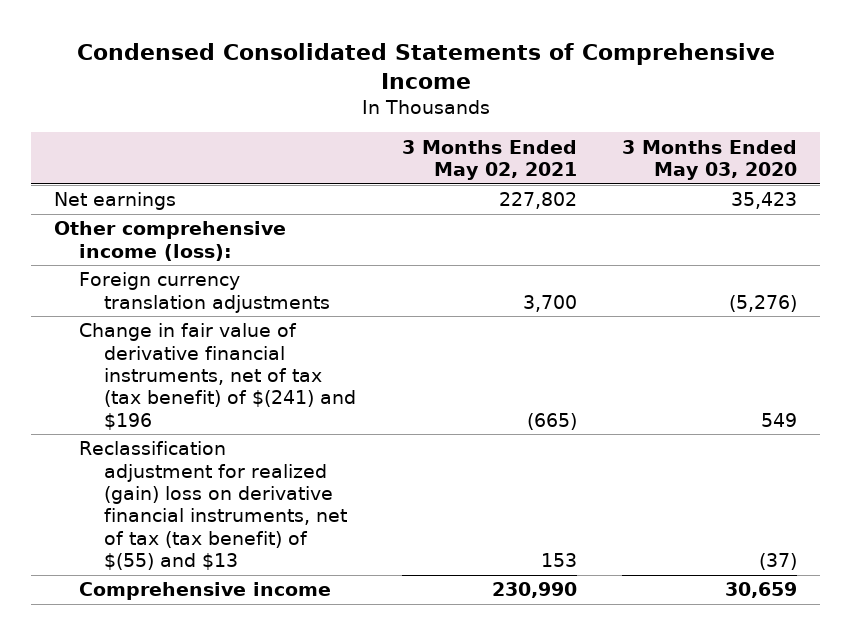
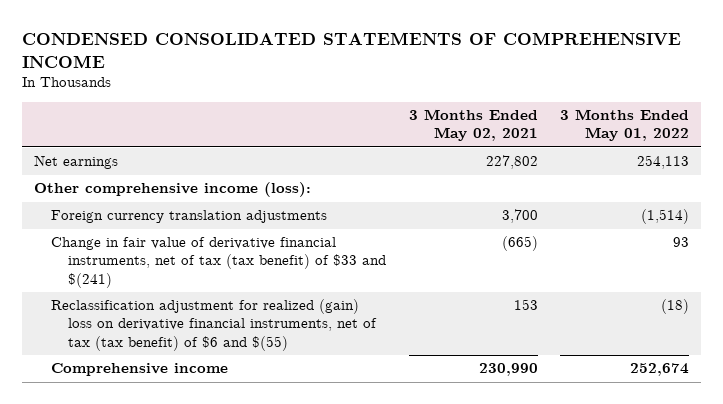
[76,42,775,89] Condensed Consolidated Statements of Comprehensive Income -> [22,31,682,68] CONDENSED CONSOLIDATED STATEMENTS OF COMPREHENSIVE INCOME
[622,139,798,181] 3 Months Ended May 03, 2020 -> none
none -> [560,109,690,142] 3 Months Ended May 01, 2022
[79,323,357,430] Change in fair value of derivative financial instruments, net of tax (tax benefit) of $(241) and $196 -> [50,237,386,288] Change in fair value of derivative financial instruments, net of tax (tax benefit) of $33 and $(241)
[79,441,348,570] Reclassification adjustment for realized (gain) loss on derivative financial instruments, net of tax (tax benefit) of $(55) and $13 -> [50,299,377,351] Reclassification adjustment for realized (gain) loss on derivative financial instruments, net of tax (tax benefit) of $6 and $(55)

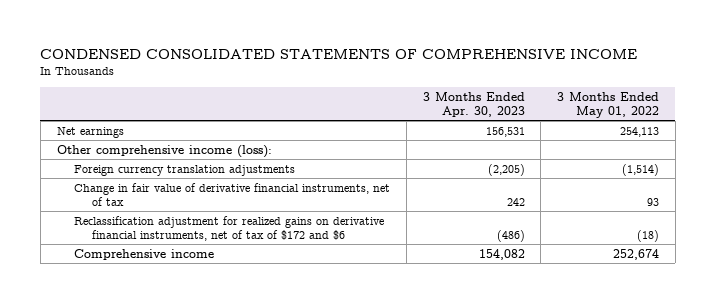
[408,109,538,142] 3 Months Ended May 02, 2021 -> none
none -> [422,91,525,117] 3 Months Ended Apr. 30, 2023
[50,237,386,288] Change in fair value of derivative financial instruments, net of tax (tax benefit) of $33 and $(241) -> [74,182,391,206] Change in fair value of derivative financial instruments, net of tax
[50,299,377,351] Reclassification adjustment for realized (gain) loss on derivative financial instruments, net of tax (tax benefit) of $6 and $(55) -> [74,215,385,241] Reclassification adjustment for realized gains on derivative financial instruments, net of tax of $172 and $6

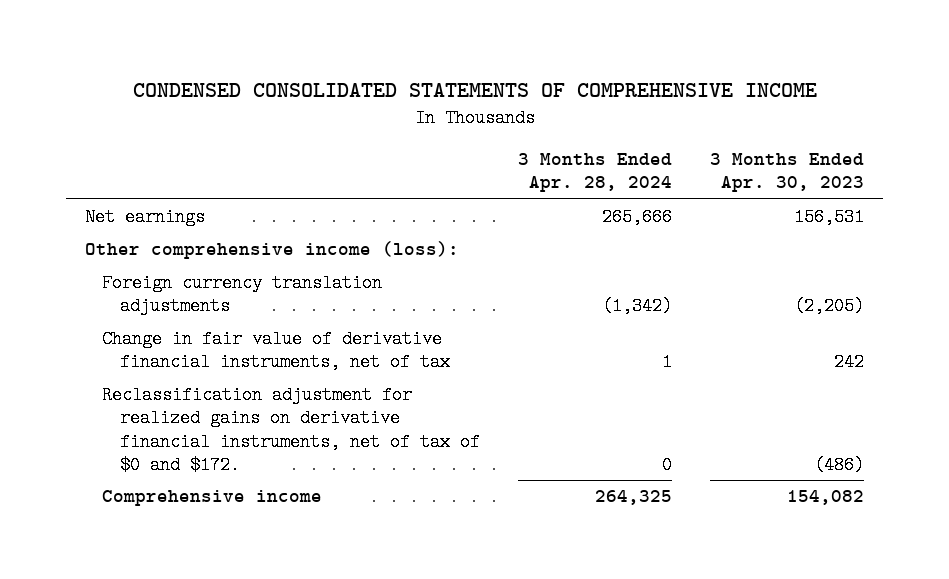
[556,91,659,118] 3 Months Ended May 01, 2022 -> none
none -> [517,153,672,193] 3 Months Ended Apr. 28, 2024
[74,215,385,241] Reclassification adjustment for realized gains on derivative financial instruments, net of tax of $172 and $6 -> [102,386,480,474] Reclassification adjustment for realized gains on derivative financial instruments, net of tax of $0 and $172.

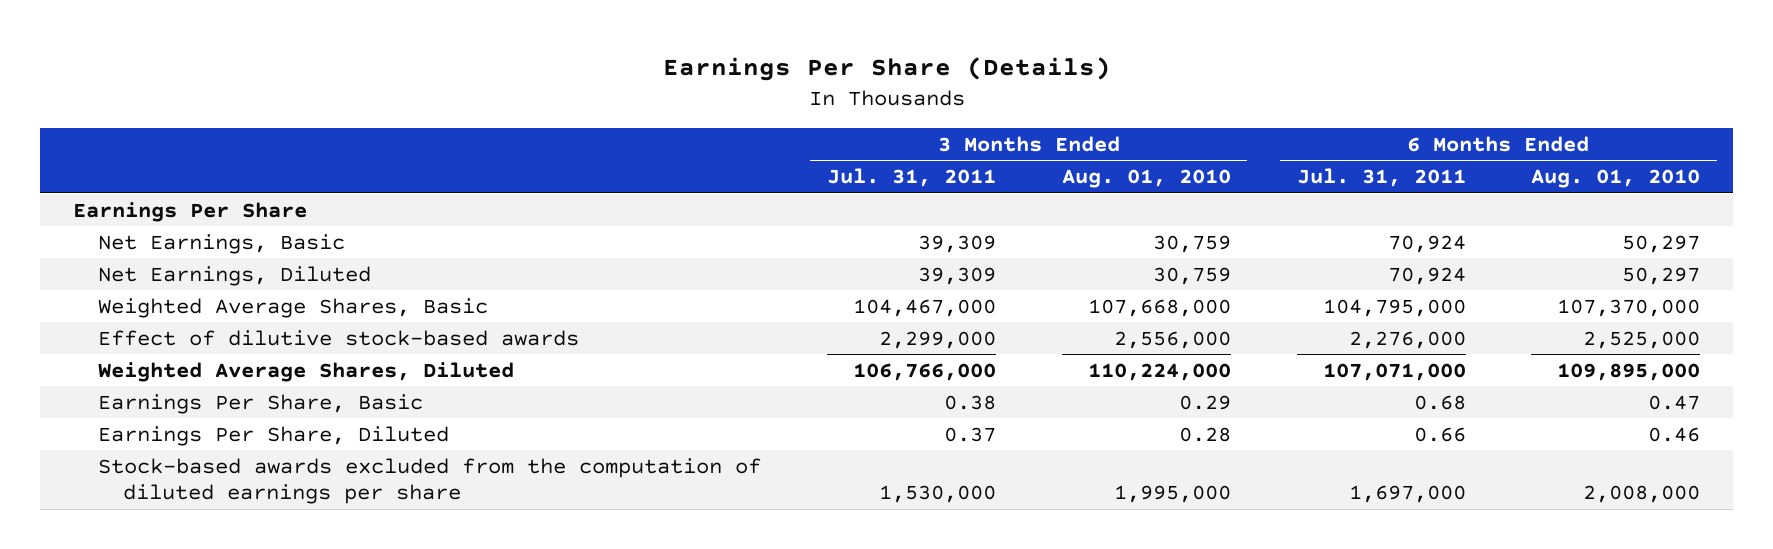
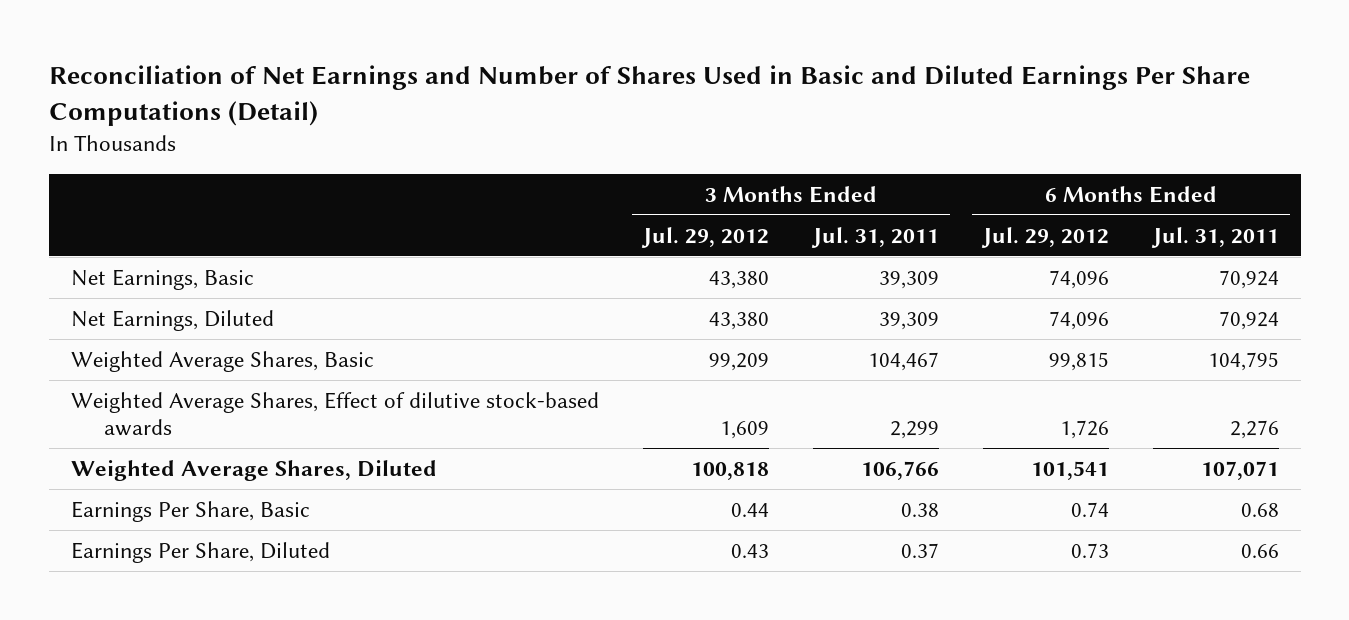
[662,57,1111,82] Earnings Per Share (Details) -> [48,65,1250,126] Reconciliation of Net Earnings and Number of Shares Used in Basic and Diluted Earnings Per Share Computations (Detail)
[1061,169,1231,189] Aug. 01, 2010 -> none
[1531,169,1701,189] Aug. 01, 2010 -> none
none -> [640,226,769,248] Jul. 29, 2012
none -> [980,226,1109,248] Jul. 29, 2012
[73,201,308,222] Earnings Per Share -> none
[852,298,996,317] 104,467,000 -> [867,351,939,371] 104,467
[1322,298,1466,317] 104,795,000 -> [1207,351,1279,371] 104,795
[98,329,580,346] Effect of dilutive stock-based awards -> [70,391,599,436] Weighted Average Shares, Effect of dilutive stock-based awards
[878,330,996,349] 2,299,000 -> [889,420,939,439] 2,299
[1348,330,1466,349] 2,276,000 -> [1229,419,1279,439] 2,276
[852,362,996,381] 106,766,000 -> [860,460,939,480] 106,766
[1322,362,1466,381] 107,071,000 -> [1200,460,1279,480] 107,071
[98,457,762,505] Stock-based awards excluded from the computation of diluted earnings per share -> none

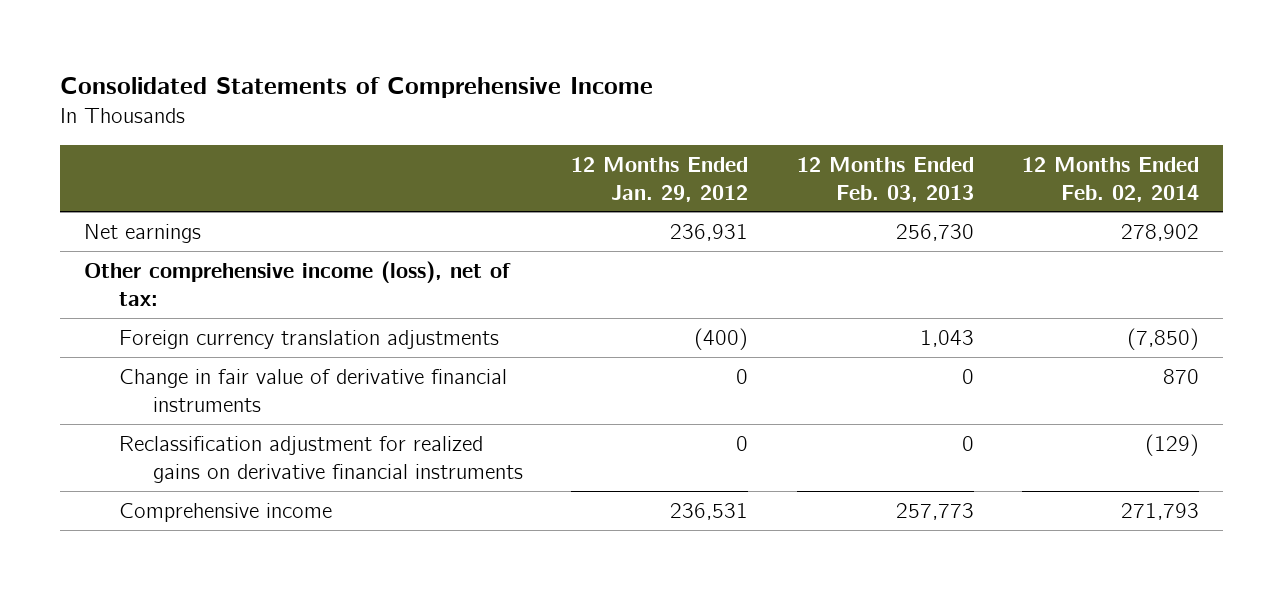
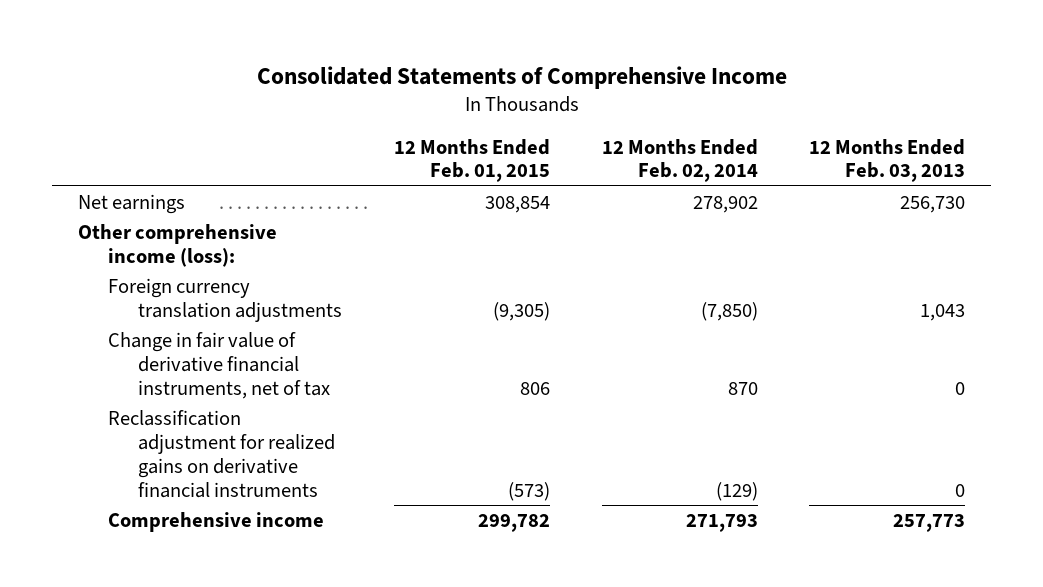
[571,156,749,202] 12 Months Ended Jan. 29, 2012 -> none
none -> [393,138,550,183] 12 Months Ended Feb. 01, 2015
[84,260,512,306] Other comprehensive income (loss), net of tax: -> [78,223,278,267] Other comprehensive income (loss):
[118,368,507,412] Change in fair value of derivative financial instruments -> [107,331,330,399] Change in fair value of derivative financial instruments, net of tax

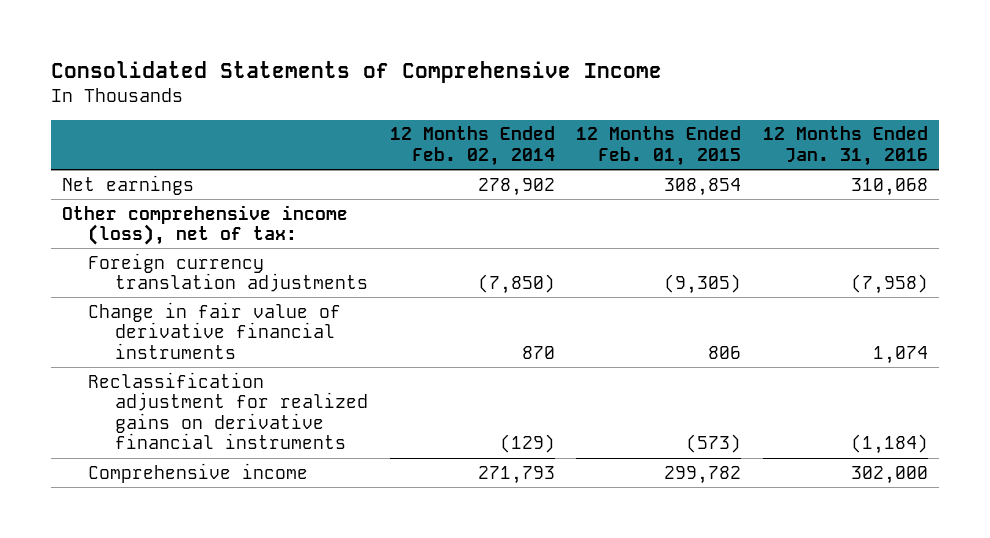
[809,138,966,183] 12 Months Ended Feb. 03, 2013 -> none
none -> [762,126,928,166] 12 Months Ended Jan. 31, 2016
[78,223,278,267] Other comprehensive income (loss): -> [61,204,348,246] Other comprehensive income (loss), net of tax:
[107,331,330,399] Change in fair value of derivative financial instruments, net of tax -> [88,301,342,359] Change in fair value of derivative financial instruments

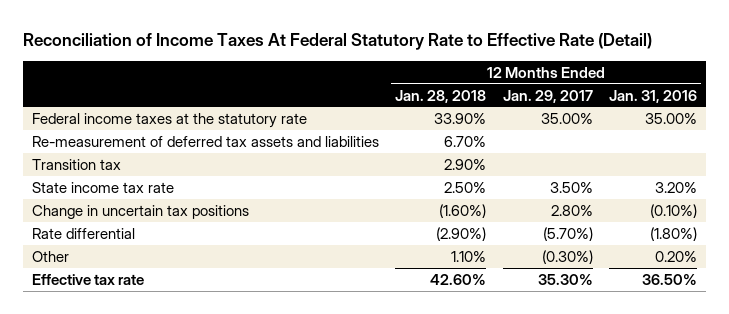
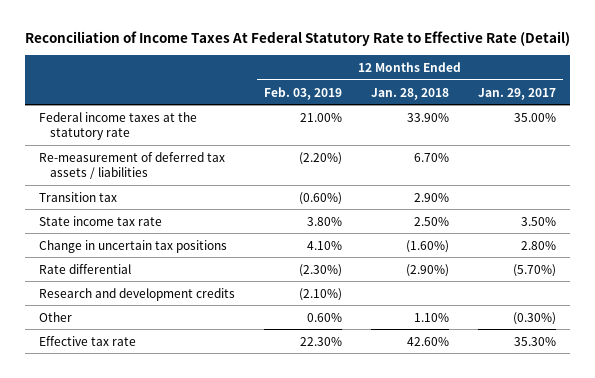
[609,89,698,103] Jan. 31, 2016 -> none
none -> [264,86,343,100] Feb. 03, 2019
[31,135,379,147] Re-measurement of deferred tax assets and liabilities -> [39,151,226,180] Re-measurement of deferred tax assets / liabilities
none -> [39,287,236,301] Research and development credits

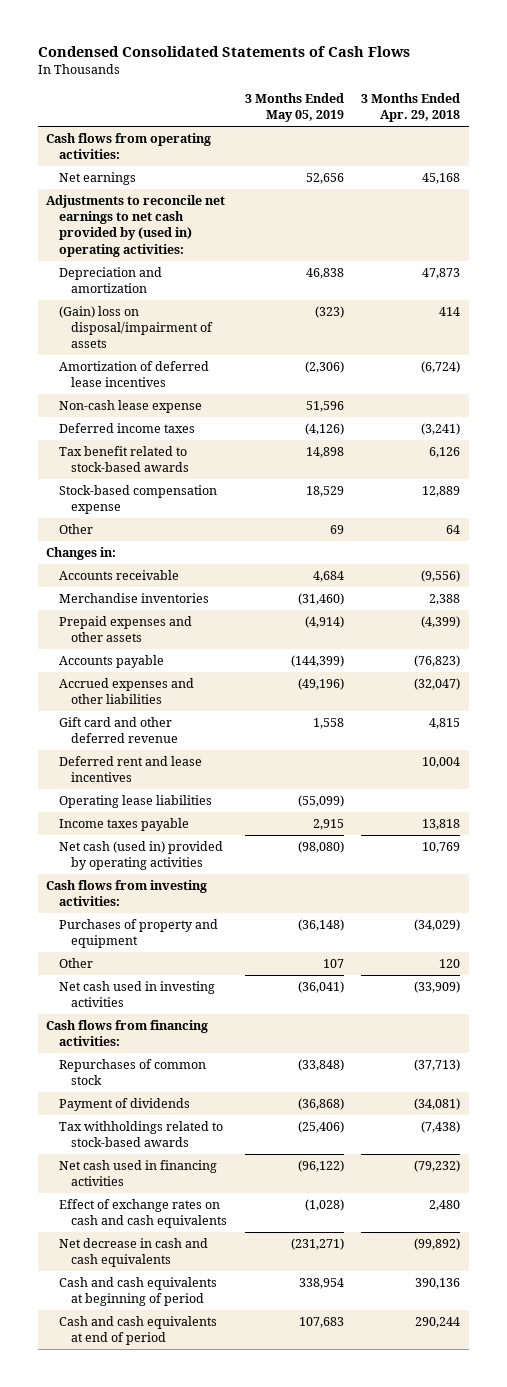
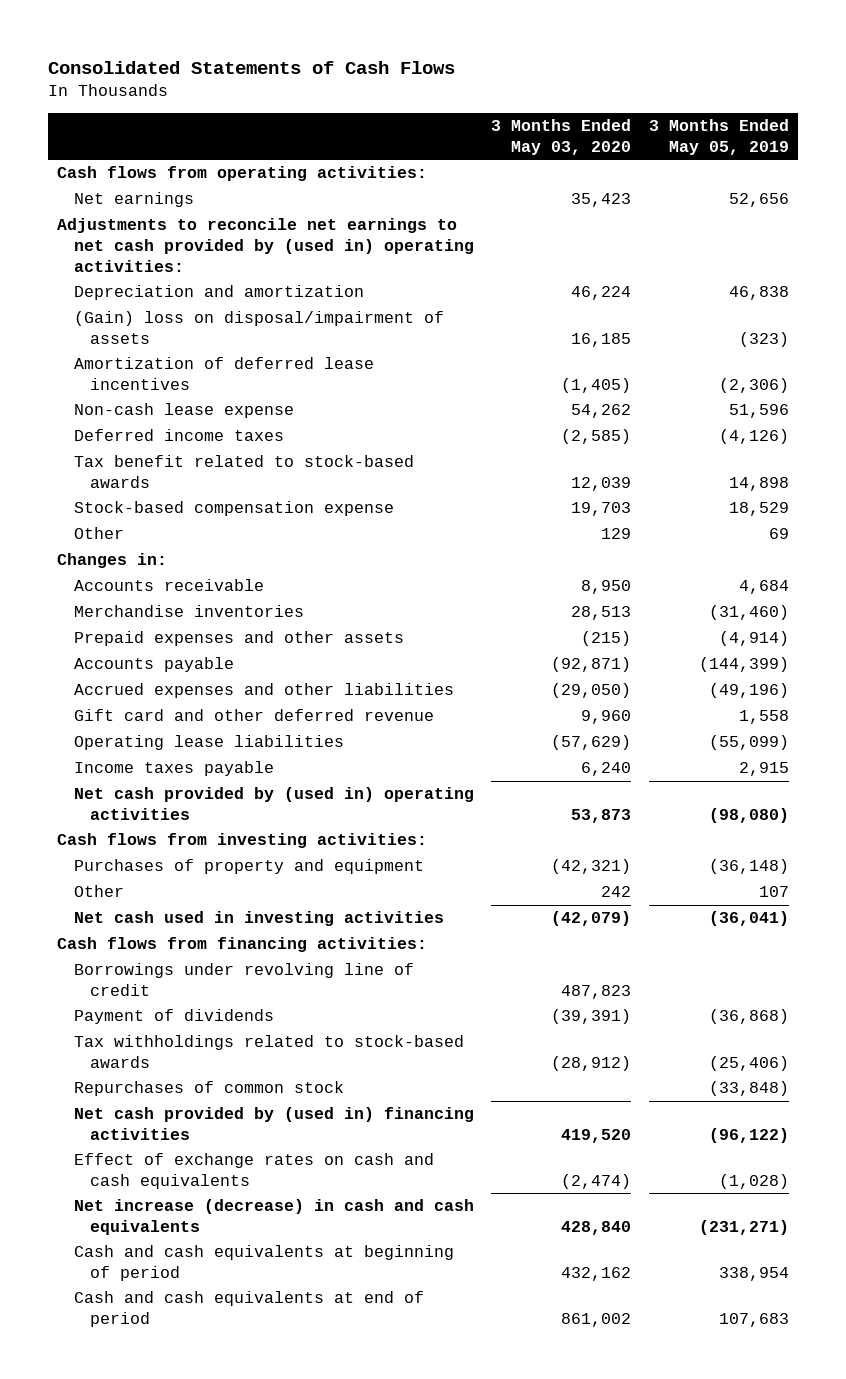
[37,46,410,58] Condensed Consolidated Statements of Cash Flows -> [48,61,456,75] Consolidated Statements of Cash Flows
[361,93,461,123] 3 Months Ended Apr. 29, 2018 -> none
none -> [491,119,632,155] 3 Months Ended May 03, 2020
[58,756,202,783] Deferred rent and lease incentives -> none
[58,841,223,871] Net cash (used in) provided by operating activities -> [73,787,474,820] Net cash provided by (used in) operating activities
none -> [73,963,414,996] Borrowings under revolving line of credit
[58,1059,206,1086] Repurchases of common stock -> [73,1081,344,1097] Repurchases of common stock
[58,1160,217,1187] Net cash used in financing activities -> [73,1107,474,1140] Net cash provided by (used in) financing activities
[58,1238,208,1268] Net decrease in cash and cash equivalents -> [73,1199,474,1235] Net increase (decrease) in cash and cash equivalents

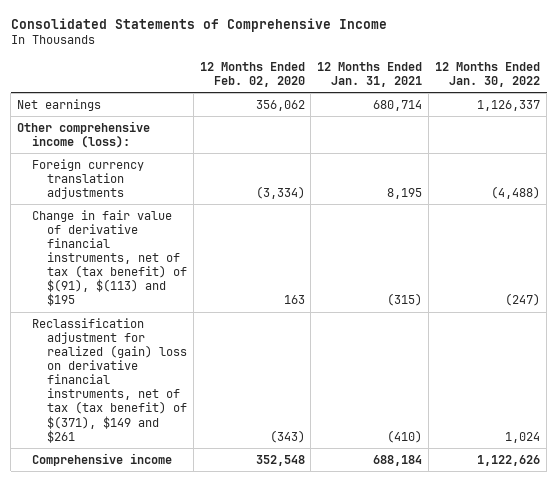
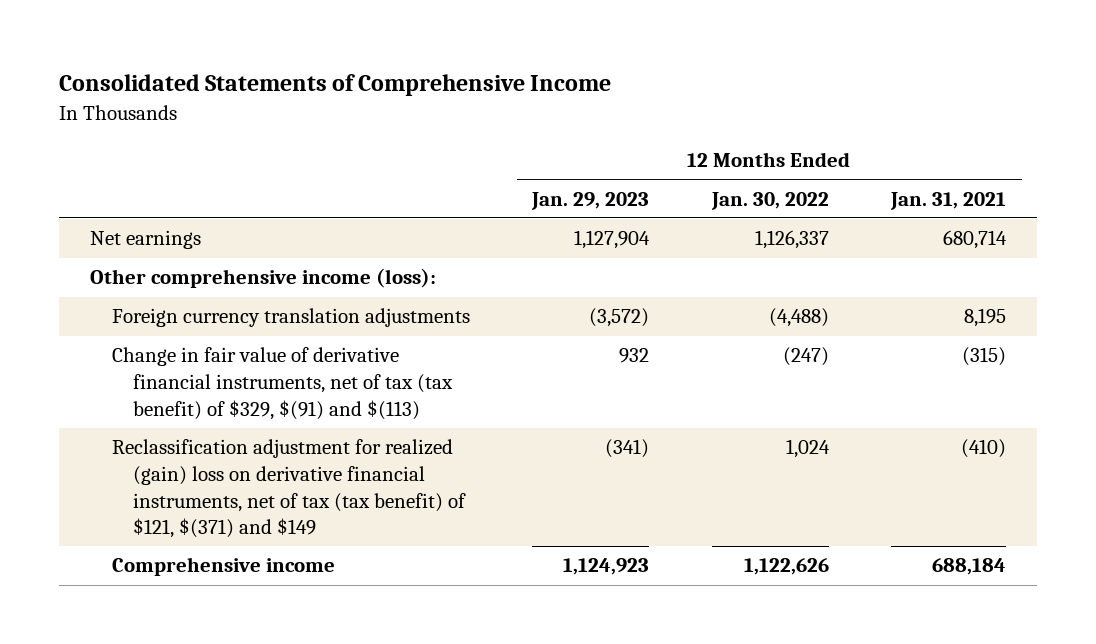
[199,61,305,88] 12 Months Ended Feb. 02, 2020 -> none
none -> [531,191,650,210] Jan. 29, 2023
[32,209,187,307] Change in fair value of derivative financial instruments, net of tax (tax benefit) of $(91), $(113) and $195 -> [111,347,454,420] Change in fair value of derivative financial instruments, net of tax (tax benefit) of $329, $(91) and $(113)
[32,317,187,443] Reclassification adjustment for realized (gain) loss on derivative financial instruments, net of tax (tax benefit) of $(371), $149 and $261 -> [111,439,467,539] Reclassification adjustment for realized (gain) loss on derivative financial instruments, net of tax (tax benefit) of $121, $(371) and $149

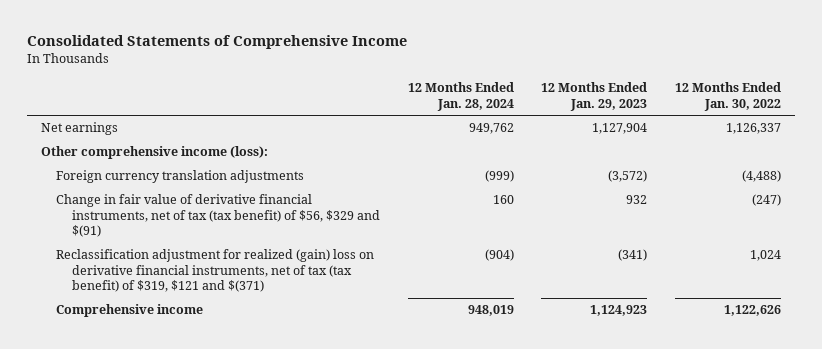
[890,191,1007,210] Jan. 31, 2021 -> none
none -> [407,82,514,111] 12 Months Ended Jan. 28, 2024
[111,347,454,420] Change in fair value of derivative financial instruments, net of tax (tax benefit) of $329, $(91) and $(113) -> [56,194,380,238] Change in fair value of derivative financial instruments, net of tax (tax benefit) of $56, $329 and $(91)
[111,439,467,539] Reclassification adjustment for realized (gain) loss on derivative financial instruments, net of tax (tax benefit) of $121, $(371) and $149 -> [56,249,375,293] Reclassification adjustment for realized (gain) loss on derivative financial instruments, net of tax (tax benefit) of $319, $121 and $(371)

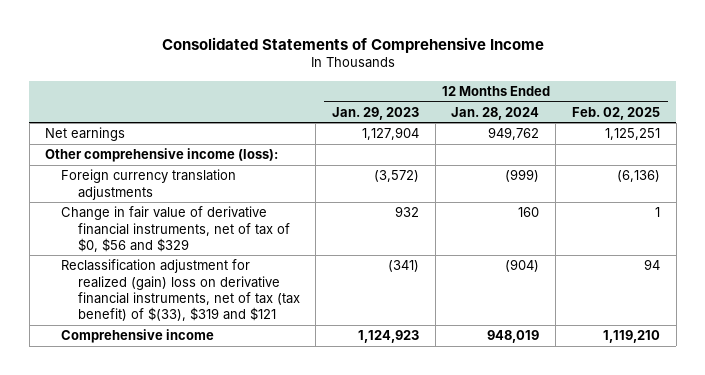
[675,82,782,111] 12 Months Ended Jan. 30, 2022 -> none
none -> [571,106,660,120] Feb. 02, 2025
[56,194,380,238] Change in fair value of derivative financial instruments, net of tax (tax benefit) of $56, $329 and $(91) -> [61,206,290,252] Change in fair value of derivative financial instruments, net of tax of $0, $56 and $329
[56,249,375,293] Reclassification adjustment for realized (gain) loss on derivative financial instruments, net of tax (tax benefit) of $319, $121 and $(371) -> [61,259,300,322] Reclassification adjustment for realized (gain) loss on derivative financial instruments, net of tax (tax benefit) of $(33), $319 and $121

